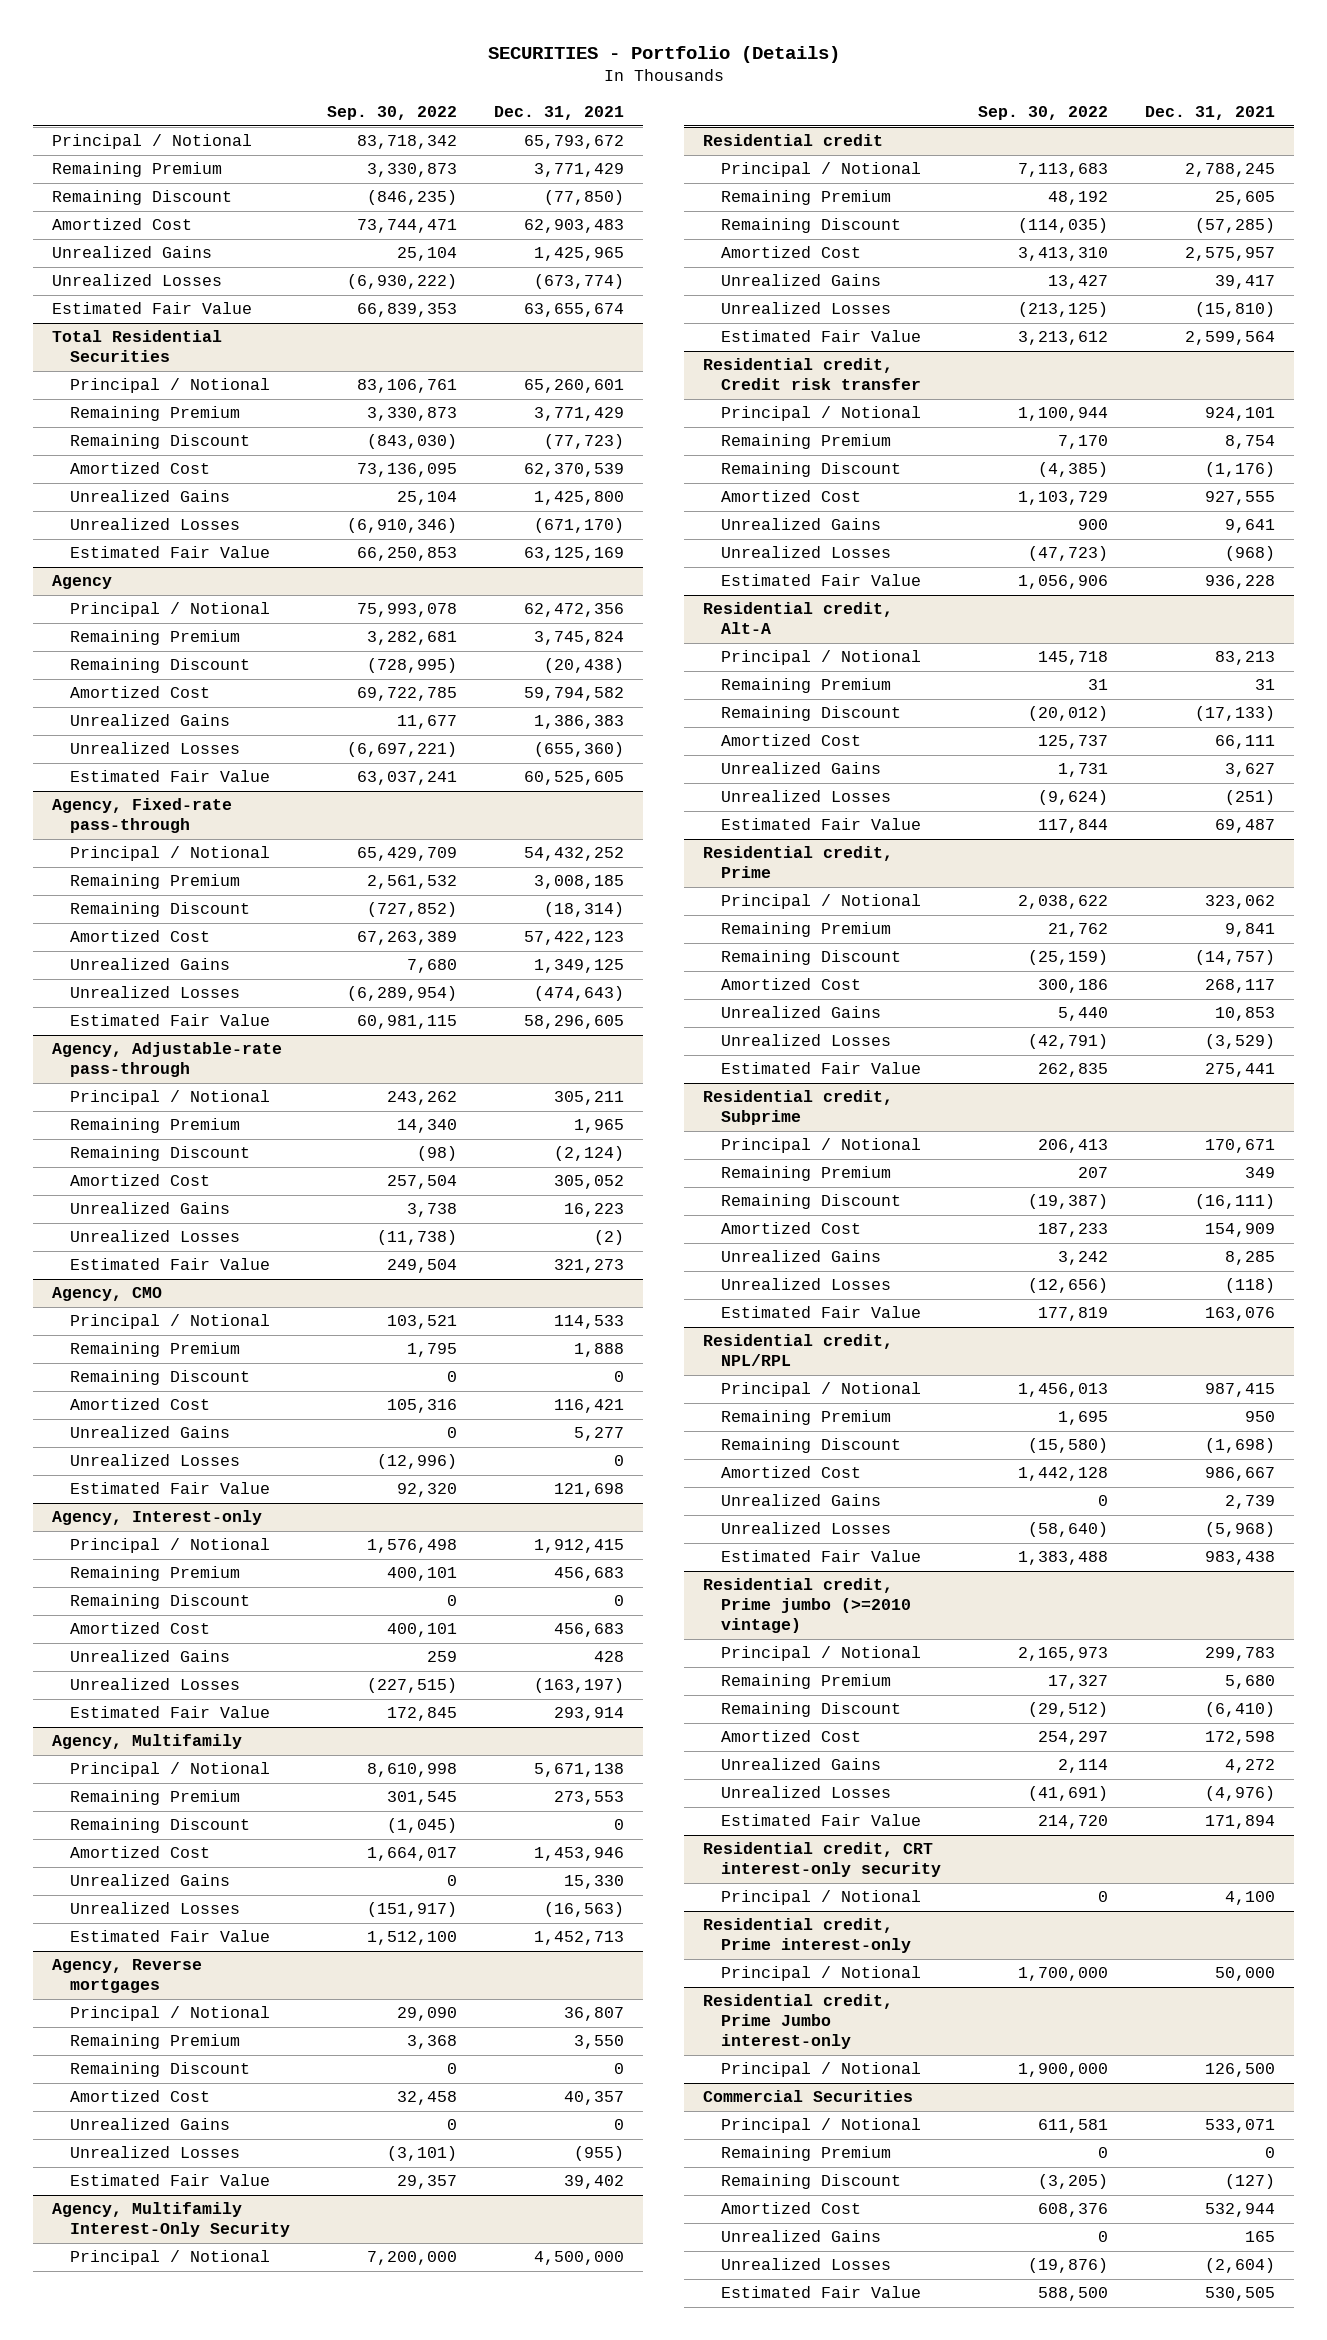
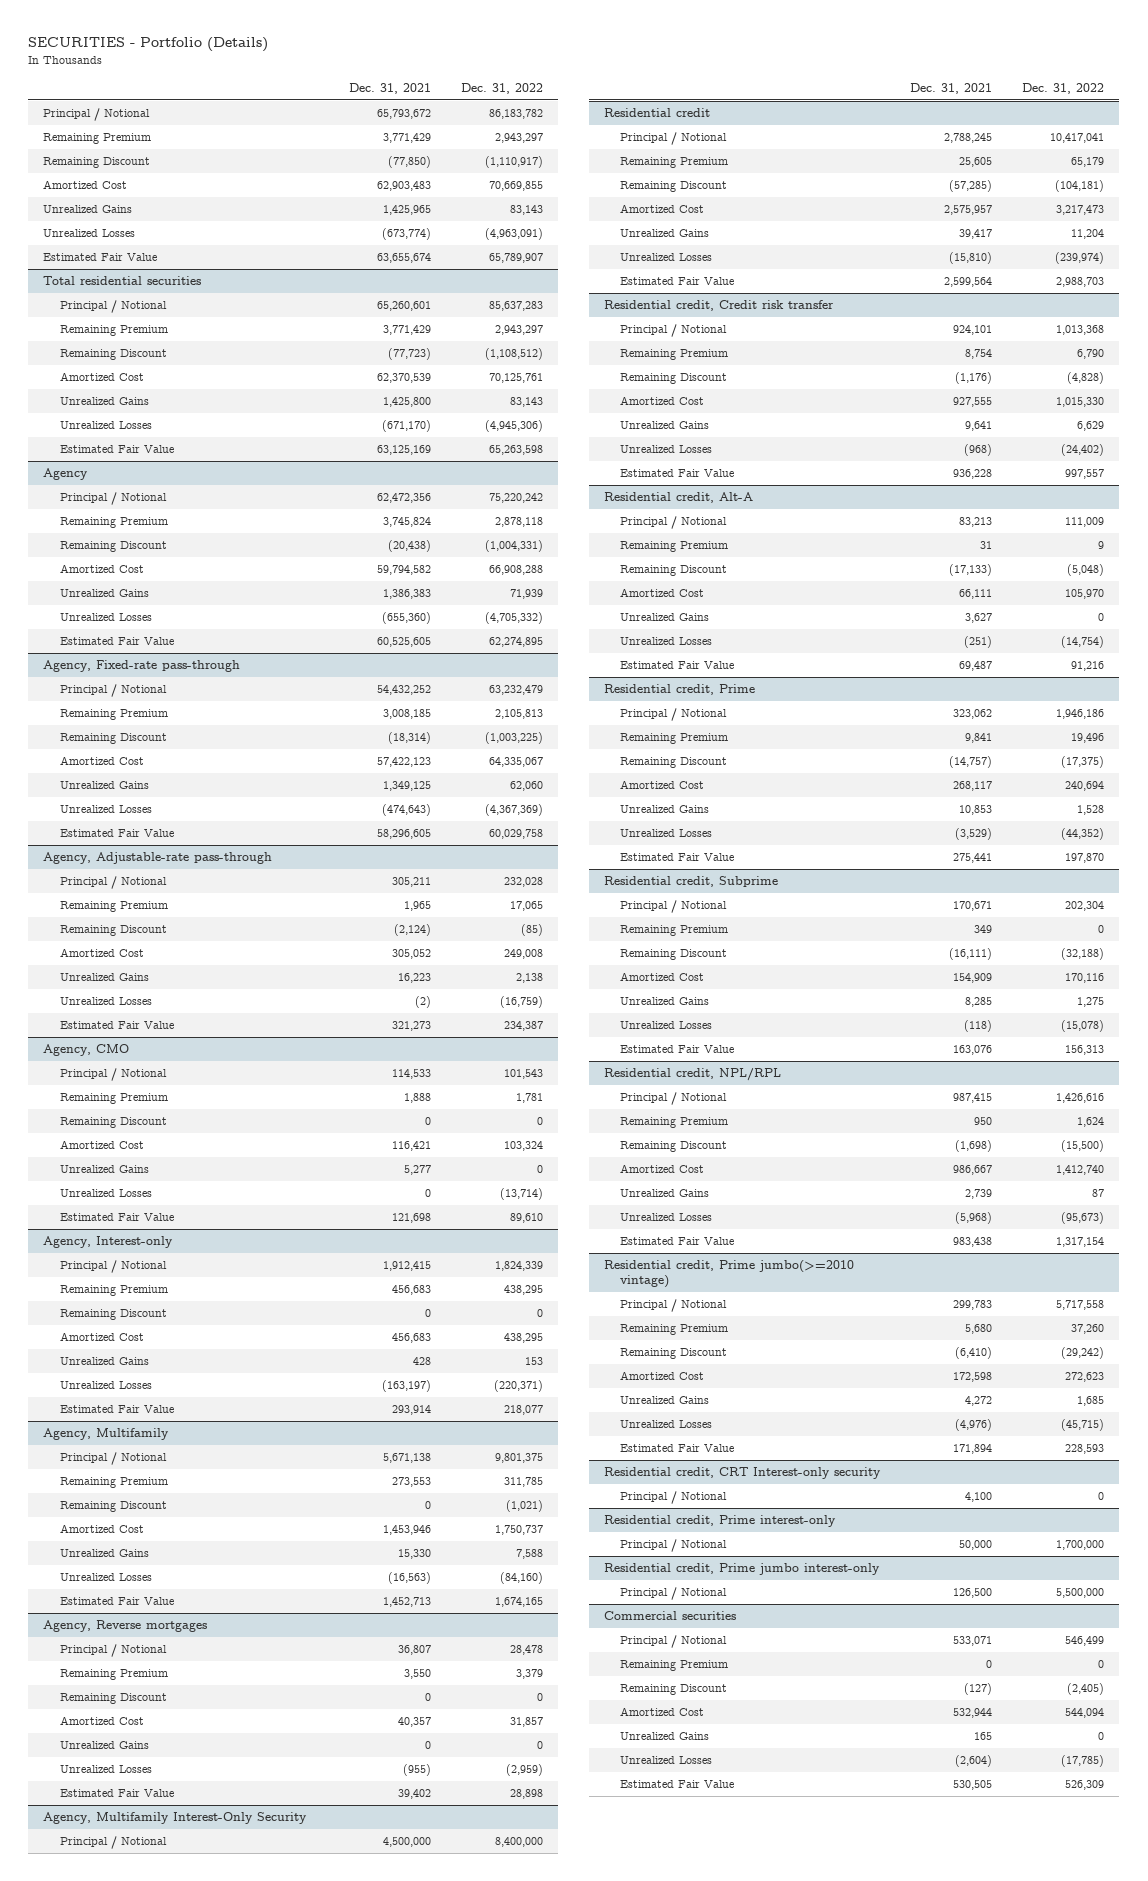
[327,106,458,121] Sep. 30, 2022 -> none
none -> [461,83,544,95] Dec. 31, 2022
[52,330,223,363] Total Residential Securities -> [43,276,202,286] Total residential securities
[702,1578,911,1634] Residential credit, Prime jumbo (>=2010 vintage) -> [604,1260,855,1289] Residential credit, Prime jumbo(>=2010 vintage)
[702,1842,941,1878] Residential credit, CRT interest-only security -> [604,1467,882,1480] Residential credit, CRT Interest-only security
[702,1994,893,2050] Residential credit, Prime Jumbo interest-only -> [604,1563,881,1576] Residential credit, Prime jumbo interest-only
[702,2090,913,2103] Commercial Securities -> [604,1611,737,1621] Commercial securities

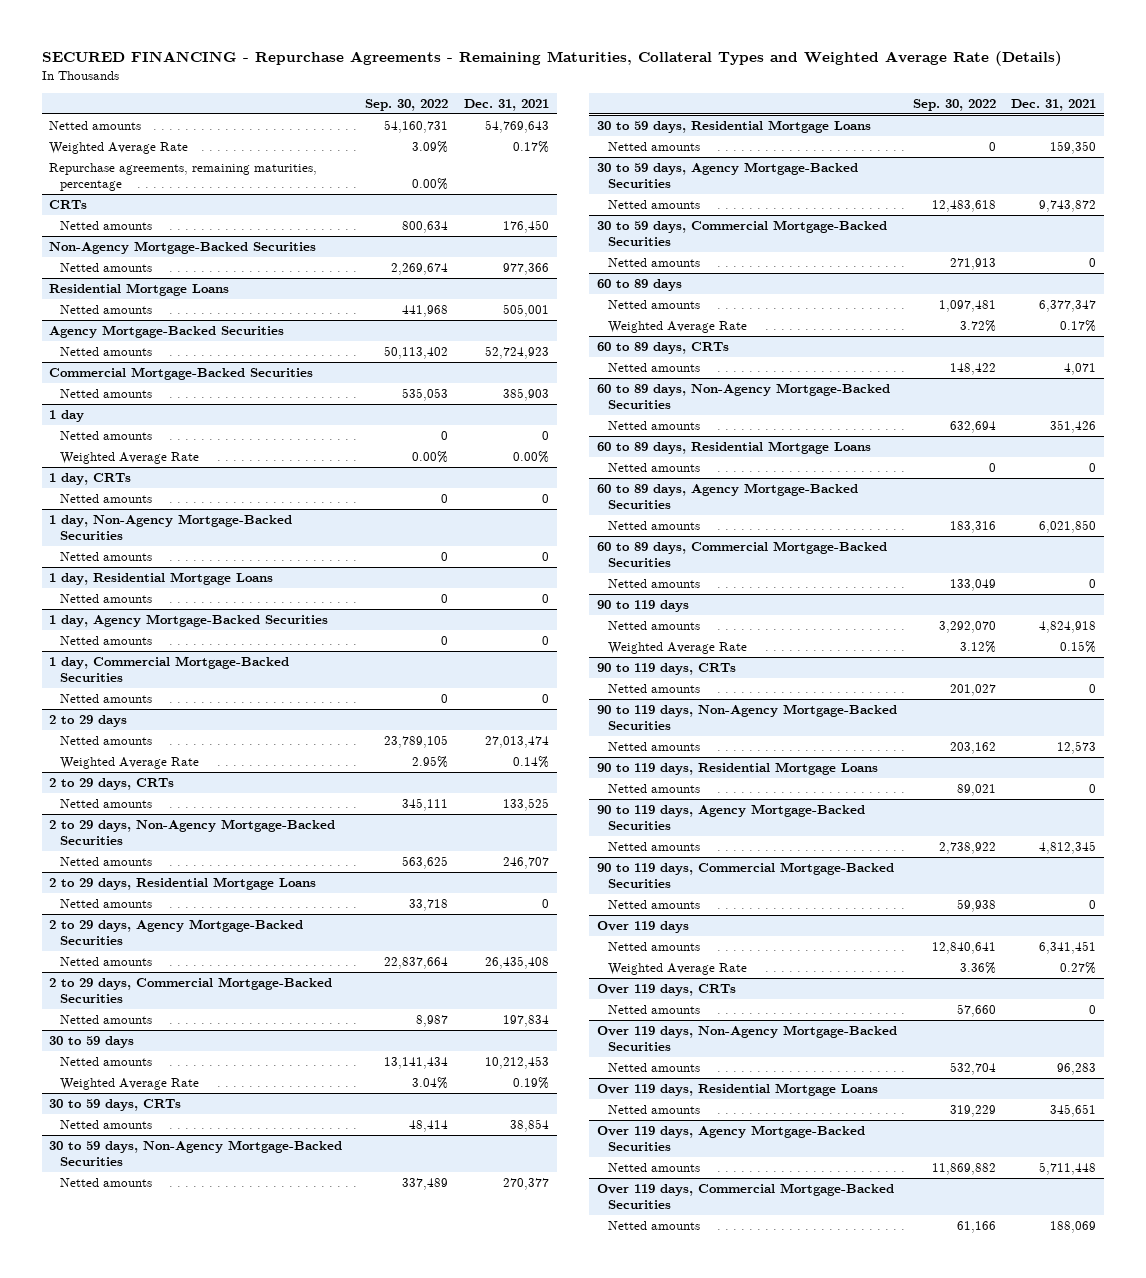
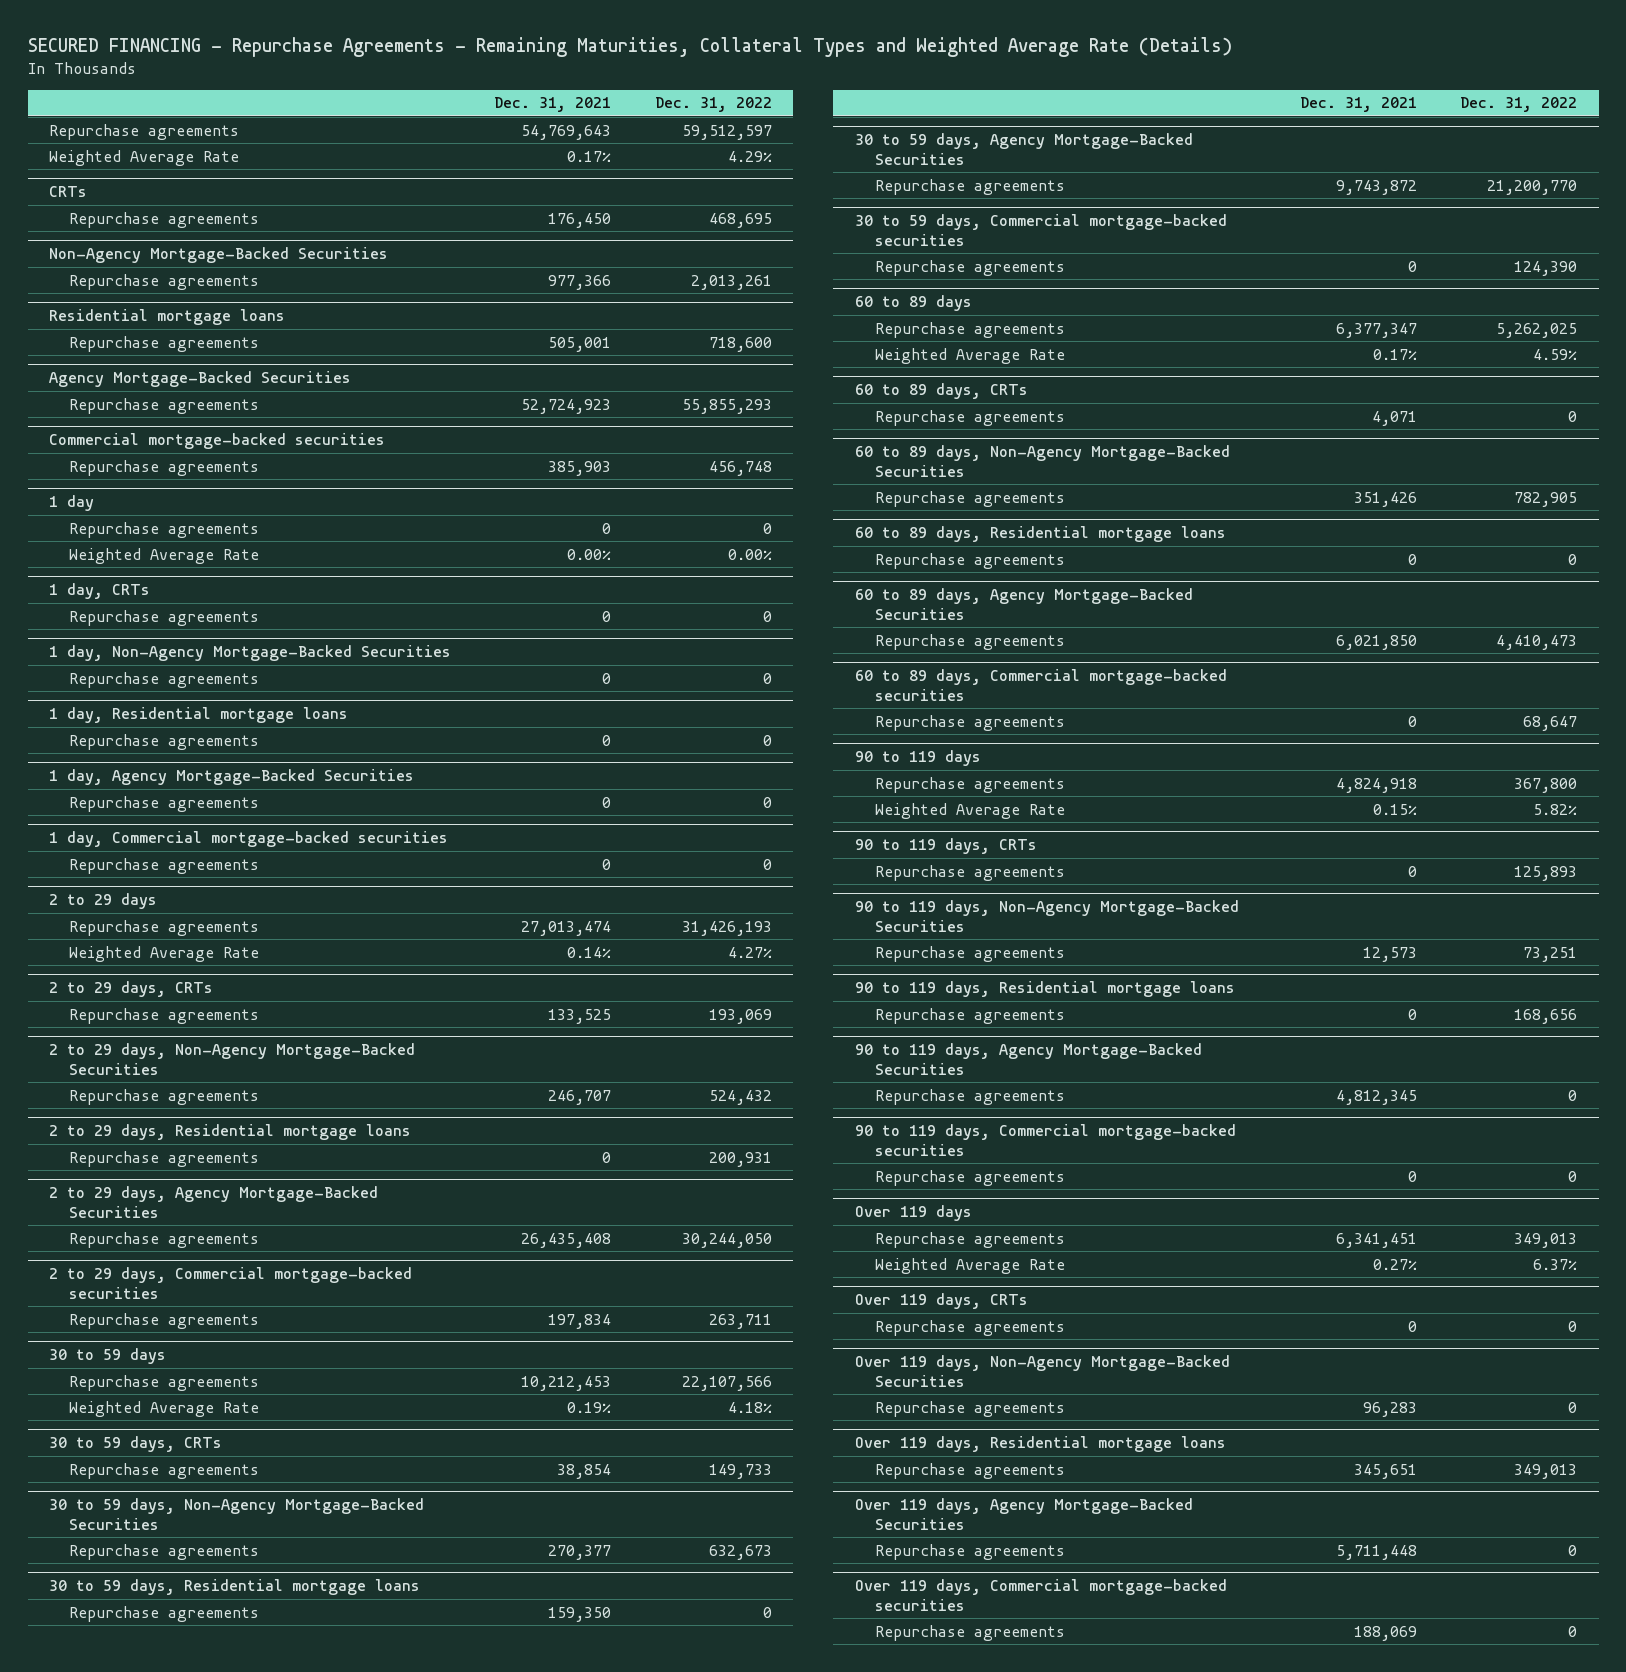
[365,98,449,111] Sep. 30, 2022 -> none
none -> [654,97,772,113] Dec. 31, 2022
[49,120,142,130] Netted amounts -> [49,123,240,140] Repurchase agreements
[49,162,318,191] Repurchase agreements, remaining maturities, percentage -> none
[60,220,153,230] Netted amounts -> [69,211,260,228] Repurchase agreements
[60,262,153,272] Netted amounts -> [69,273,260,290] Repurchase agreements
[49,282,230,296] Residential Mortgage Loans -> [49,309,286,326] Residential mortgage loans
[60,304,153,314] Netted amounts -> [69,335,260,352] Repurchase agreements
[60,346,153,356] Netted amounts -> [69,397,260,414] Repurchase agreements
[49,366,314,380] Commercial Mortgage-Backed Securities -> [49,433,386,450] Commercial mortgage-backed securities
[60,388,153,398] Netted amounts -> [69,459,260,476] Repurchase agreements
[60,430,153,440] Netted amounts -> [69,521,260,538] Repurchase agreements
[60,493,153,503] Netted amounts -> [69,609,260,626] Repurchase agreements
[60,551,153,561] Netted amounts -> [69,671,260,688] Repurchase agreements
[49,571,274,585] 1 day, Residential Mortgage Loans -> [49,707,349,724] 1 day, Residential mortgage loans
[60,593,153,603] Netted amounts -> [69,733,260,750] Repurchase agreements
[60,635,153,645] Netted amounts -> [69,795,260,812] Repurchase agreements
[49,655,290,682] 1 day, Commercial Mortgage-Backed Securities -> [49,831,449,848] 1 day, Commercial mortgage-backed securities
[60,693,153,703] Netted amounts -> [69,857,260,874] Repurchase agreements
[60,735,153,745] Netted amounts -> [69,919,260,936] Repurchase agreements
[60,798,153,808] Netted amounts -> [69,1007,260,1024] Repurchase agreements
[60,856,153,866] Netted amounts -> [69,1088,260,1105] Repurchase agreements
[49,876,317,890] 2 to 29 days, Residential Mortgage Loans -> [49,1124,412,1141] 2 to 29 days, Residential mortgage loans
[60,898,153,908] Netted amounts -> [69,1150,260,1167] Repurchase agreements
[60,956,153,966] Netted amounts -> [69,1231,260,1248] Repurchase agreements
[49,976,333,1003] 2 to 29 days, Commercial Mortgage-Backed Securities -> [49,1267,413,1299] 2 to 29 days, Commercial mortgage-backed securities
[60,1014,153,1024] Netted amounts -> [69,1312,260,1329] Repurchase agreements
[60,1056,153,1066] Netted amounts -> [69,1374,260,1391] Repurchase agreements
[60,1119,153,1129] Netted amounts -> [69,1462,260,1479] Repurchase agreements
[60,1177,153,1187] Netted amounts -> [69,1543,260,1560] Repurchase agreements
[597,119,872,133] 30 to 59 days, Residential Mortgage Loans -> [49,1579,421,1596] 30 to 59 days, Residential mortgage loans
[607,141,700,151] Netted amounts -> [69,1605,260,1622] Repurchase agreements
[607,199,700,209] Netted amounts -> [874,178,1065,195] Repurchase agreements
[597,219,888,246] 30 to 59 days, Commercial Mortgage-Backed Securities -> [854,214,1227,246] 30 to 59 days, Commercial mortgage-backed securities
[607,257,700,267] Netted amounts -> [874,259,1065,276] Repurchase agreements
[607,299,700,309] Netted amounts -> [874,321,1065,338] Repurchase agreements
[607,362,700,372] Netted amounts -> [874,409,1065,426] Repurchase agreements
[607,420,700,430] Netted amounts -> [874,490,1065,507] Repurchase agreements
[597,440,872,454] 60 to 89 days, Residential Mortgage Loans -> [854,526,1226,543] 60 to 89 days, Residential mortgage loans
[607,462,700,472] Netted amounts -> [874,552,1065,569] Repurchase agreements
[607,520,700,530] Netted amounts -> [874,633,1065,650] Repurchase agreements
[597,540,888,567] 60 to 89 days, Commercial Mortgage-Backed Securities -> [854,669,1227,701] 60 to 89 days, Commercial mortgage-backed securities
[607,578,700,588] Netted amounts -> [874,714,1065,731] Repurchase agreements
[607,620,700,630] Netted amounts -> [874,776,1065,793] Repurchase agreements
[607,683,700,693] Netted amounts -> [874,864,1065,881] Repurchase agreements
[607,741,700,751] Netted amounts -> [874,945,1065,962] Repurchase agreements
[597,761,879,775] 90 to 119 days, Residential Mortgage Loans -> [854,981,1235,998] 90 to 119 days, Residential mortgage loans
[607,783,700,793] Netted amounts -> [874,1007,1065,1024] Repurchase agreements
[607,841,700,851] Netted amounts -> [874,1088,1065,1105] Repurchase agreements
[597,861,895,888] 90 to 119 days, Commercial Mortgage-Backed Securities -> [854,1124,1236,1156] 90 to 119 days, Commercial mortgage-backed securities
[607,899,700,909] Netted amounts -> [874,1169,1065,1186] Repurchase agreements
[607,941,700,951] Netted amounts -> [874,1231,1065,1248] Repurchase agreements
[607,1004,700,1014] Netted amounts -> [874,1319,1065,1336] Repurchase agreements
[607,1062,700,1072] Netted amounts -> [874,1400,1065,1417] Repurchase agreements
[597,1082,879,1096] Over 119 days, Residential Mortgage Loans -> [854,1436,1226,1453] Over 119 days, Residential mortgage loans
[607,1104,700,1114] Netted amounts -> [874,1462,1065,1479] Repurchase agreements
[607,1162,700,1172] Netted amounts -> [874,1543,1065,1560] Repurchase agreements
[597,1182,895,1209] Over 119 days, Commercial Mortgage-Backed Securities -> [854,1579,1227,1611] Over 119 days, Commercial mortgage-backed securities
[607,1220,700,1230] Netted amounts -> [874,1624,1065,1641] Repurchase agreements

